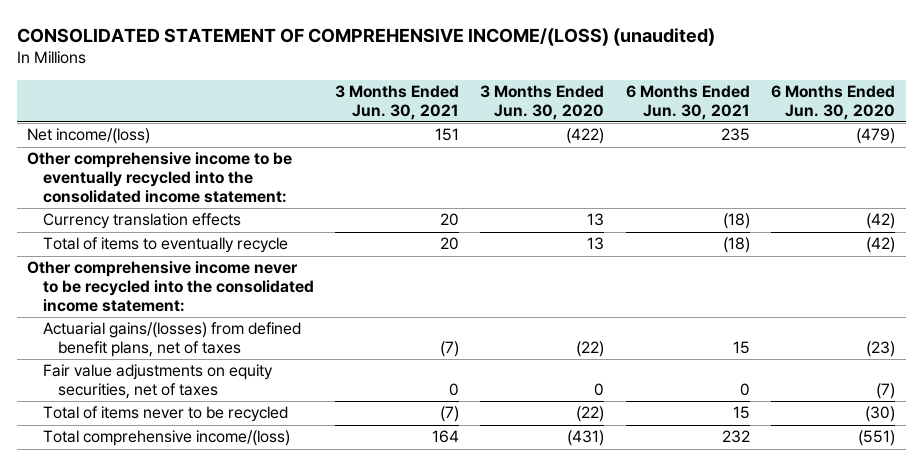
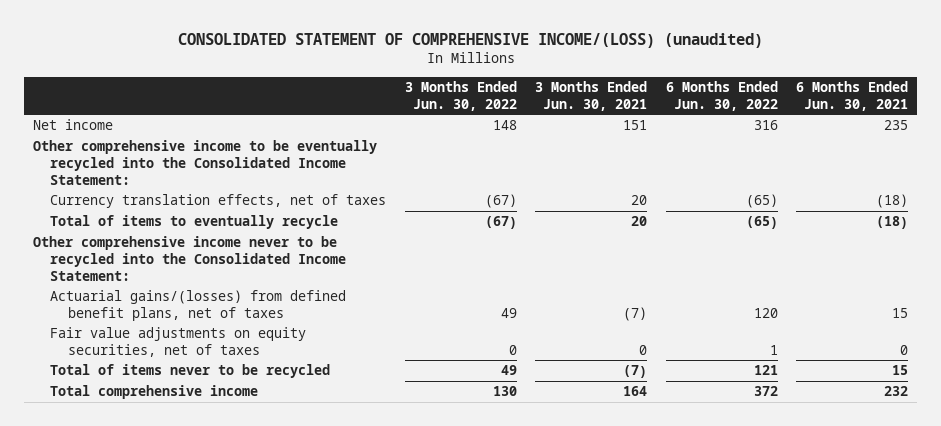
[480,85,605,120] 3 Months Ended Jun. 30, 2020 -> none
[771,85,896,120] 6 Months Ended Jun. 30, 2020 -> none
none -> [404,80,517,111] 3 Months Ended Jun. 30, 2022
none -> [665,80,778,111] 6 Months Ended Jun. 30, 2022
[27,128,151,145] Net income/(loss) -> [33,119,114,131] Net income
[27,152,293,204] Other comprehensive income to be eventually recycled into the consolidated income statement: -> [33,140,378,185] Other comprehensive income to be eventually recycled into the Consolidated Income Statement:
[42,213,241,230] Currency translation effects -> [50,194,387,209] Currency translation effects, net of taxes
[27,261,314,313] Other comprehensive income never to be recycled into the consolidated income statement: -> [33,236,347,281] Other comprehensive income never to be recycled into the Consolidated Income Statement:
[42,430,290,447] Total comprehensive income/(loss) -> [50,385,259,400] Total comprehensive income

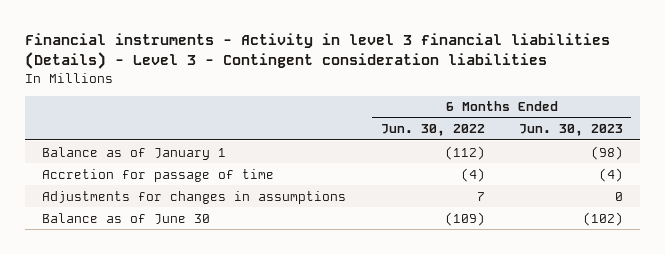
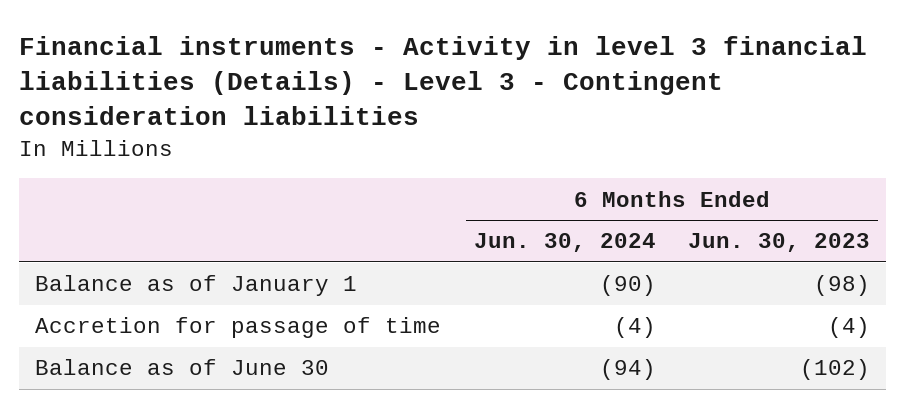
[380,124,485,137] Jun. 30, 2022 -> none
none -> [473,233,656,253] Jun. 30, 2024
[42,190,347,204] Adjustments for changes in assumptions -> none

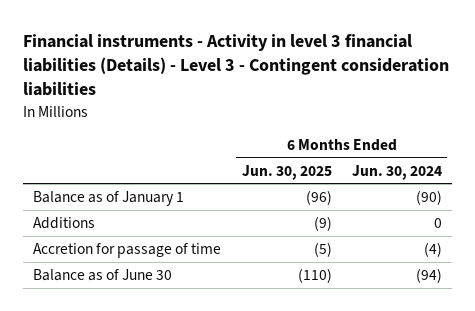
[687,233,870,253] Jun. 30, 2023 -> none
none -> [241,164,332,180] Jun. 30, 2025
none -> [32,216,95,229] Additions

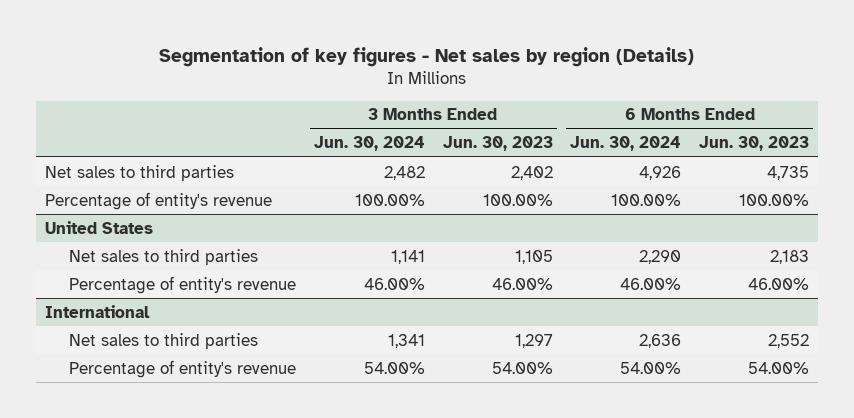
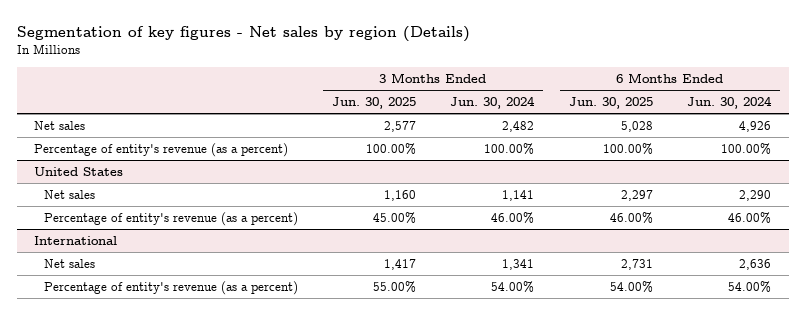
[442,136,553,152] Jun. 30, 2023 -> none
[698,136,809,152] Jun. 30, 2023 -> none
none -> [332,97,417,110] Jun. 30, 2025
none -> [568,97,653,110] Jun. 30, 2025
[44,164,234,181] Net sales to third parties -> [33,120,85,130] Net sales
[44,191,272,210] Percentage of entity's revenue -> [33,142,288,157] Percentage of entity's revenue (as a percent)
[69,248,259,265] Net sales to third parties -> [43,189,95,199] Net sales
[69,275,297,294] Percentage of entity's revenue -> [43,211,298,226] Percentage of entity's revenue (as a percent)
[69,332,259,349] Net sales to third parties -> [43,258,95,268] Net sales
[69,359,297,378] Percentage of entity's revenue -> [43,280,298,295] Percentage of entity's revenue (as a percent)

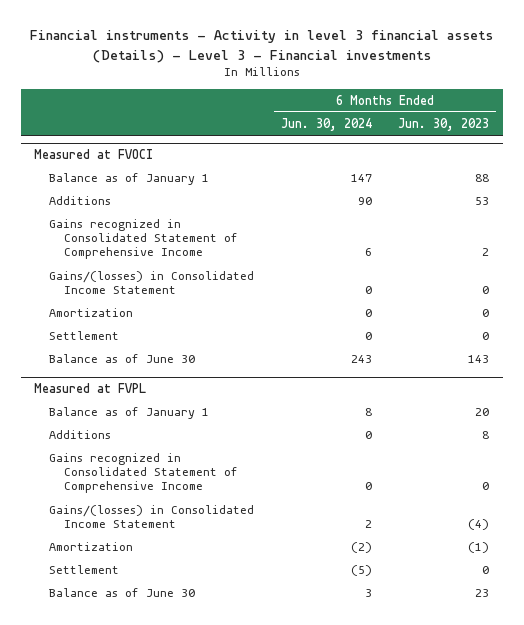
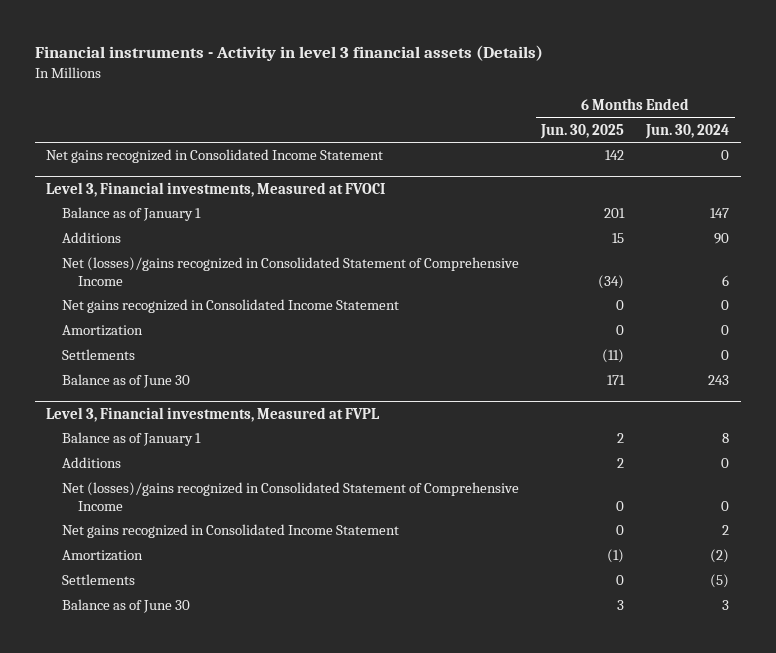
[29,30,493,63] Financial instruments - Activity in level 3 financial assets (Details) - Level 3 - Financial investments -> [35,45,544,62] Financial instruments - Activity in level 3 financial assets (Details)
[398,117,490,131] Jun. 30, 2023 -> none
none -> [540,123,625,139] Jun. 30, 2025
[34,149,154,160] Measured at FVOCI -> none
none -> [46,149,384,164] Net gains recognized in Consolidated Income Statement
none -> [46,182,386,198] Level 3, Financial investments, Measured at FVOCI
[49,218,238,260] Gains recognized in Consolidated Statement of Comprehensive Income -> [61,257,519,286] Net (losses)/gains recognized in Consolidated Statement of Comprehensive Income
[49,270,255,295] Gains/(losses) in Consolidated Income Statement -> [61,299,399,314] Net gains recognized in Consolidated Income Statement
[49,330,120,340] Settlement -> [61,349,135,361] Settlements
[34,383,147,394] Measured at FVPL -> none
none -> [46,407,381,423] Level 3, Financial investments, Measured at FVPL
[49,452,238,494] Gains recognized in Consolidated Statement of Comprehensive Income -> [61,482,519,511] Net (losses)/gains recognized in Consolidated Statement of Comprehensive Income
[49,504,255,529] Gains/(losses) in Consolidated Income Statement -> [61,524,399,539] Net gains recognized in Consolidated Income Statement
[49,564,120,574] Settlement -> [61,574,135,586] Settlements

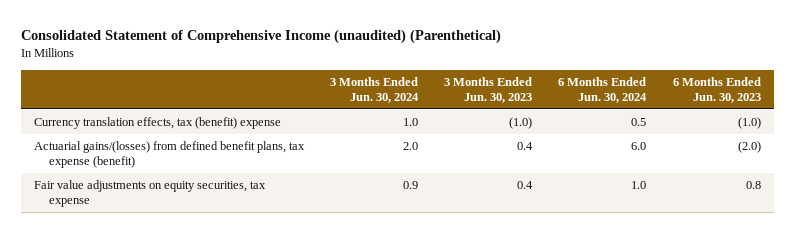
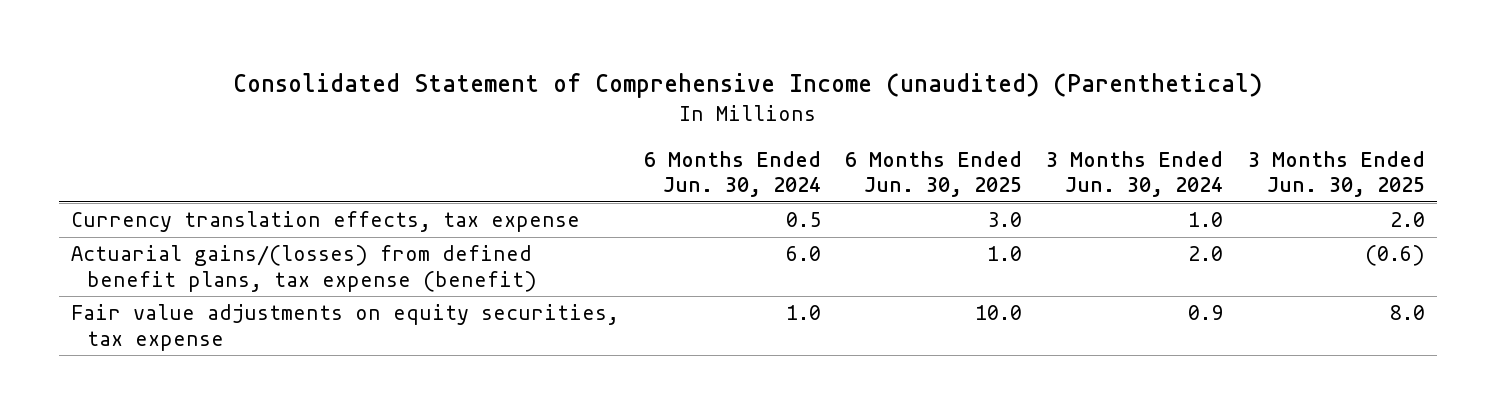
[444,76,533,104] 3 Months Ended Jun. 30, 2023 -> none
[672,76,761,104] 6 Months Ended Jun. 30, 2023 -> none
none -> [844,150,1022,198] 6 Months Ended Jun. 30, 2025
none -> [1247,150,1425,198] 3 Months Ended Jun. 30, 2025
[33,117,281,130] Currency translation effects, tax (benefit) expense -> [71,211,581,233] Currency translation effects, tax expense

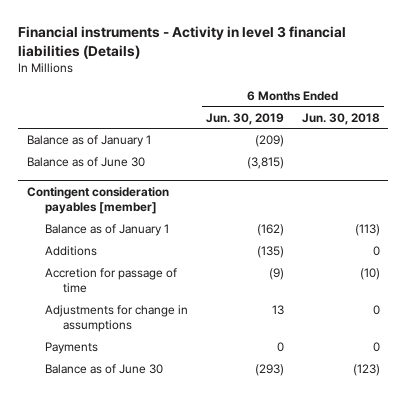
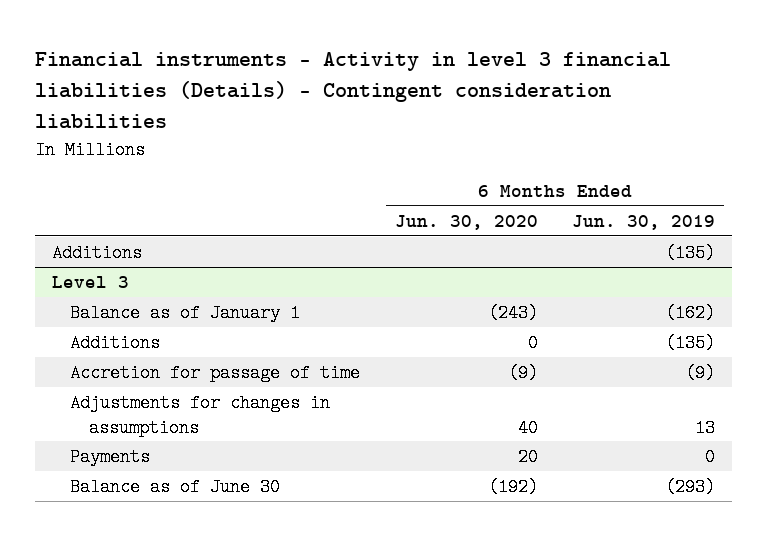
[18,26,347,59] Financial instruments - Activity in level 3 financial liabilities (Details) -> [34,52,671,130] Financial instruments - Activity in level 3 financial liabilities (Details) - Contingent consideration liabilities
[301,112,380,125] Jun. 30, 2018 -> none
none -> [394,214,538,230] Jun. 30, 2020
[27,135,152,148] Balance as of January 1 -> none
[27,157,146,168] Balance as of June 30 -> none
[27,186,170,214] Contingent consideration payables [member] -> none
none -> [52,244,143,263] Additions
none -> [52,276,130,289] Level 3
[45,305,189,333] Adjustments for change in assumptions -> [70,394,331,437] Adjustments for changes in assumptions

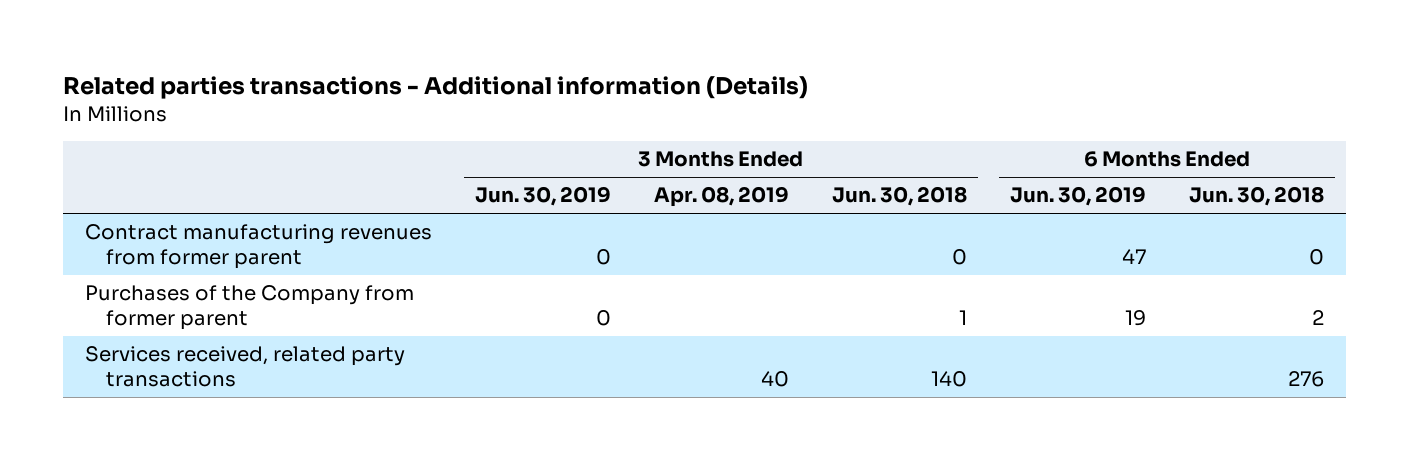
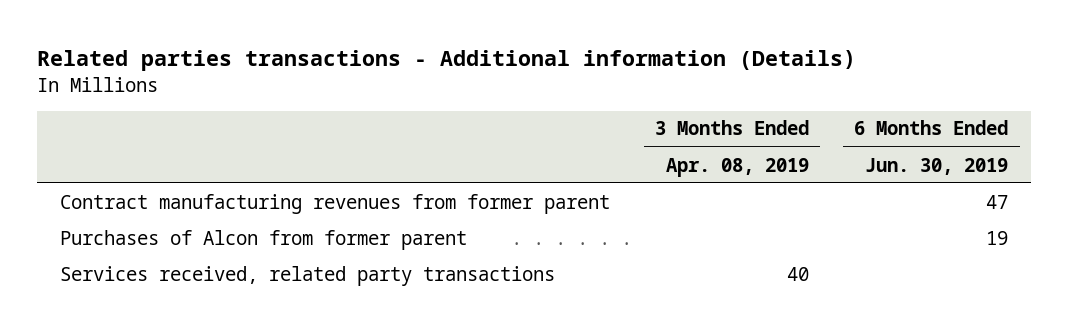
[474,186,611,207] Jun. 30, 2019 -> none
[831,186,967,207] Jun. 30, 2018 -> none
[1189,186,1325,207] Jun. 30, 2018 -> none
[84,285,414,330] Purchases of the Company from former parent -> [59,229,467,250] Purchases of Alcon from former parent

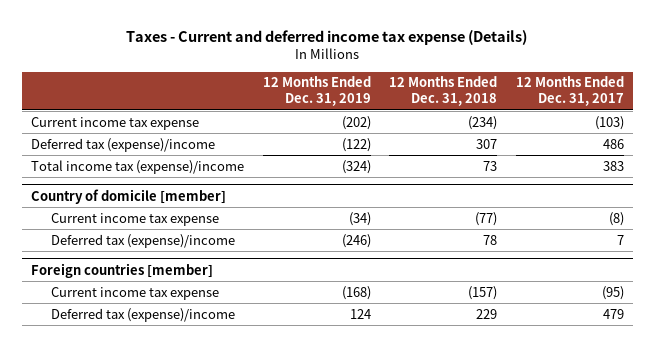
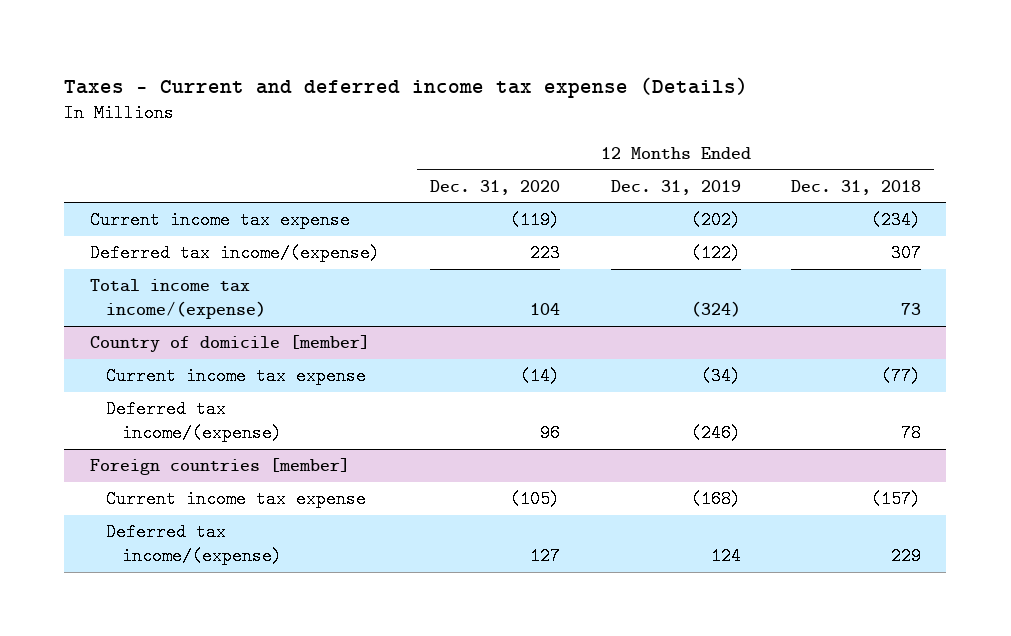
[515,76,624,107] 12 Months Ended Dec. 31, 2017 -> none
none -> [430,179,561,195] Dec. 31, 2020
[31,137,216,152] Deferred tax (expense)/income -> [89,243,380,262] Deferred tax income/(expense)
[31,159,245,174] Total income tax (expense)/income -> [89,278,266,319] Total income tax income/(expense)
[50,233,235,248] Deferred tax (expense)/income -> [105,399,283,442] Deferred tax income/(expense)
[50,307,235,322] Deferred tax (expense)/income -> [105,522,283,565] Deferred tax income/(expense)

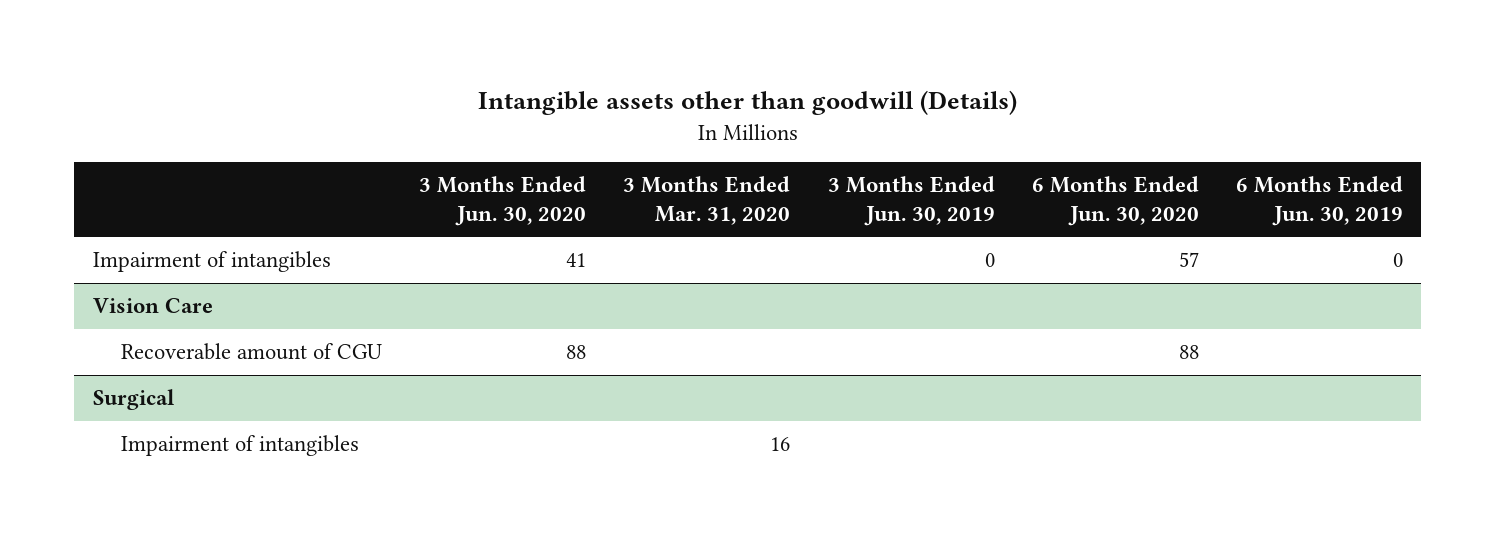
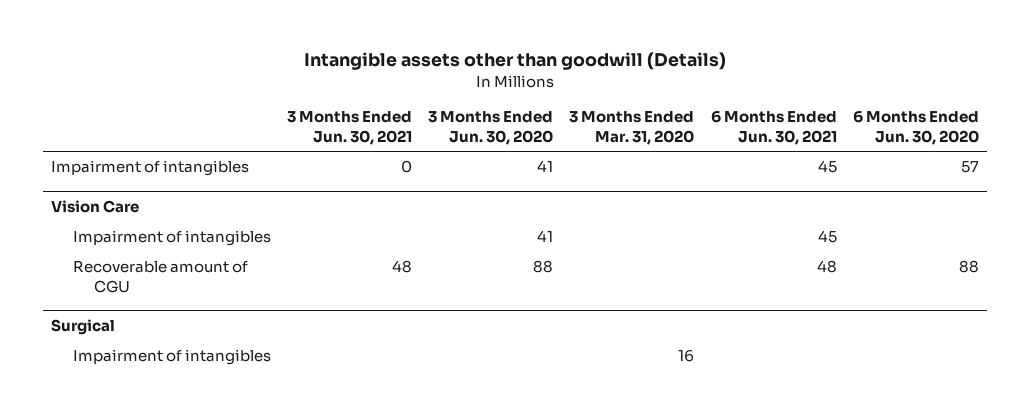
[827,176,995,226] 3 Months Ended Jun. 30, 2019 -> none
[1235,176,1403,226] 6 Months Ended Jun. 30, 2019 -> none
none -> [287,111,413,145] 3 Months Ended Jun. 30, 2021
none -> [710,110,837,145] 6 Months Ended Jun. 30, 2021
none -> [72,230,271,247] Impairment of intangibles

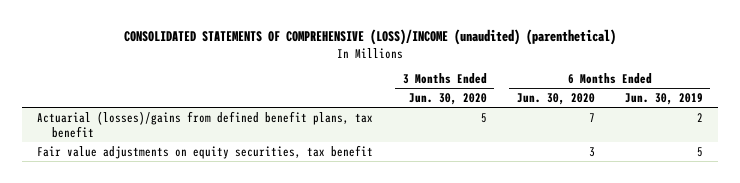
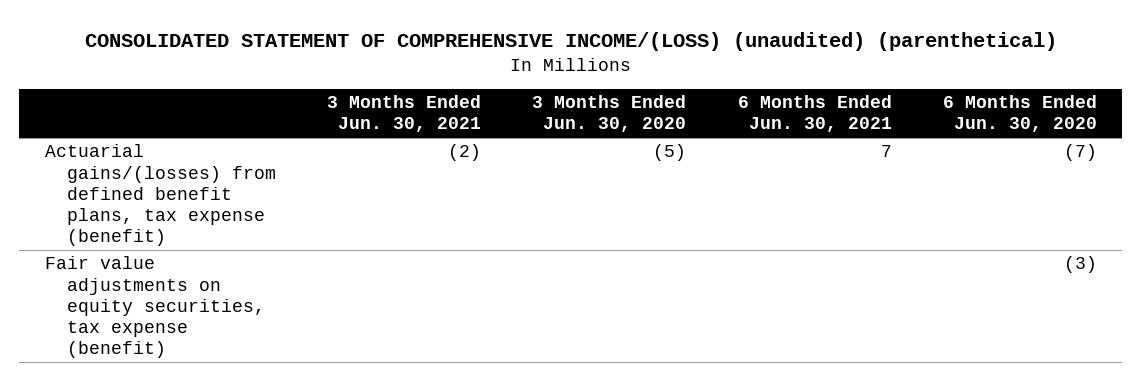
[123,28,616,45] CONSOLIDATED STATEMENTS OF COMPREHENSIVE (LOSS)/INCOME (unaudited) (parenthetical) -> [84,31,1057,51] CONSOLIDATED STATEMENT OF COMPREHENSIVE INCOME/(LOSS) (unaudited) (parenthetical)
[624,93,703,106] Jun. 30, 2019 -> none
none -> [327,95,482,133] 3 Months Ended Jun. 30, 2021
none -> [737,95,892,133] 6 Months Ended Jun. 30, 2021
[36,110,373,138] Actuarial (losses)/gains from defined benefit plans, tax benefit -> [44,144,276,247] Actuarial gains/(losses) from defined benefit plans, tax expense (benefit)
[480,112,487,123] 5 -> [653,144,687,162] (5)
[588,112,595,122] 7 -> [1063,144,1097,162] (7)
[36,144,373,159] Fair value adjustments on equity securities, tax benefit -> [44,256,265,359] Fair value adjustments on equity securities, tax expense (benefit)
[588,146,595,157] 3 -> [1063,256,1097,274] (3)

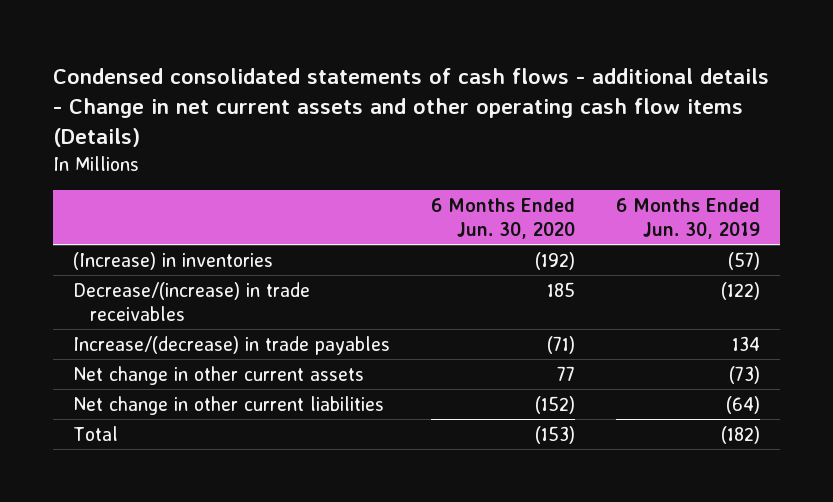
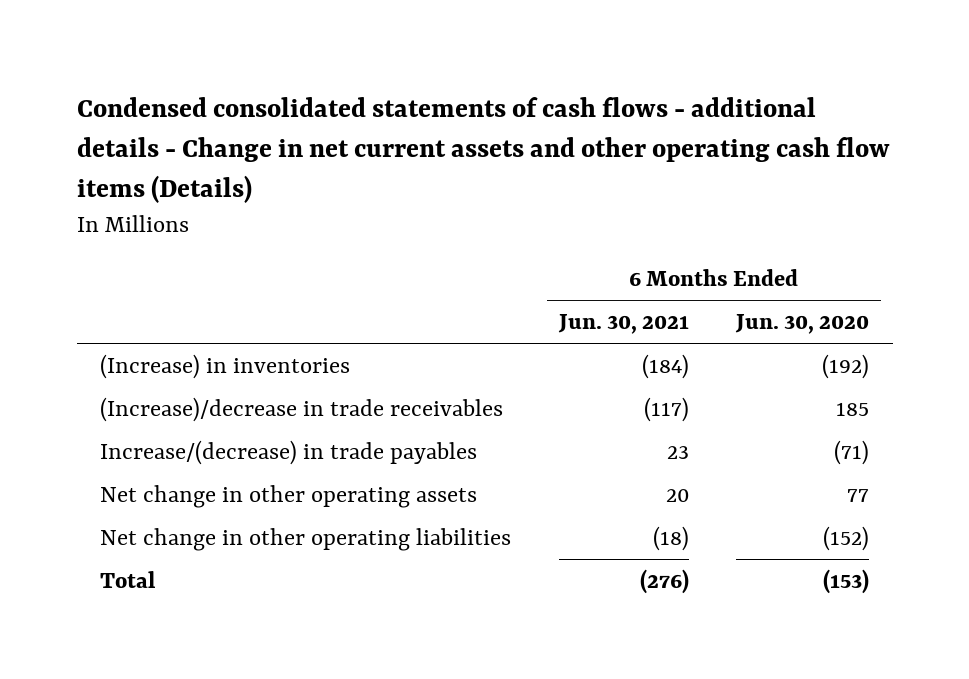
[615,197,760,240] 6 Months Ended Jun. 30, 2019 -> none
none -> [557,314,689,335] Jun. 30, 2021
[73,281,311,321] Decrease/(increase) in trade receivables -> [100,396,504,422] (Increase)/decrease in trade receivables
[73,365,365,385] Net change in other current assets -> [100,484,478,508] Net change in other operating assets
[73,395,385,415] Net change in other current liabilities -> [100,527,512,551] Net change in other operating liabilities

